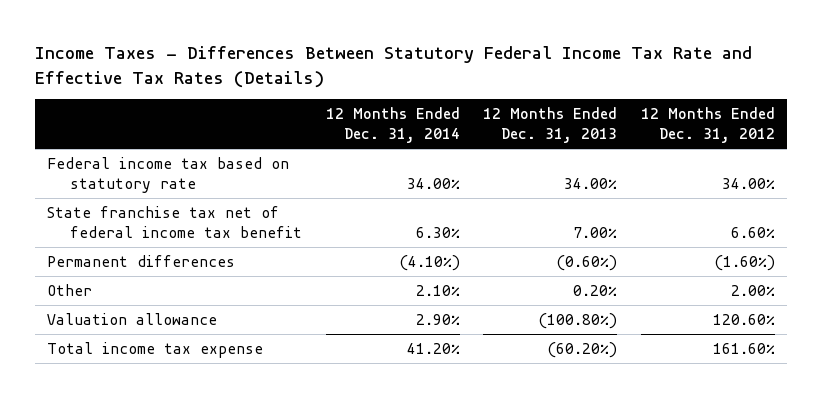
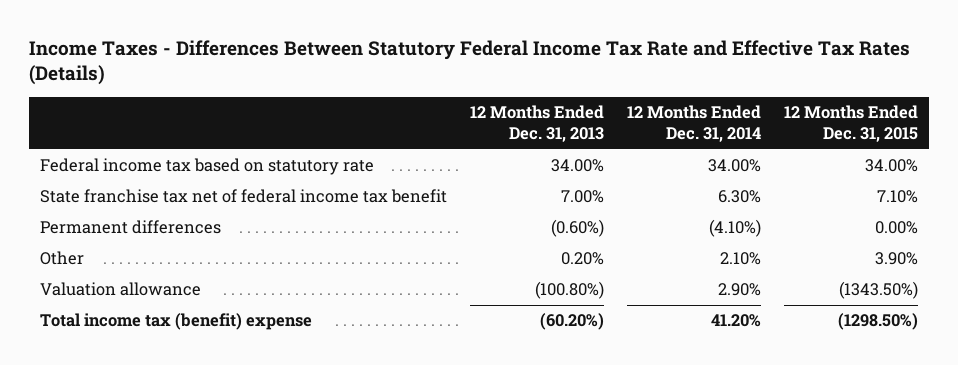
[640,107,775,143] 12 Months Ended Dec. 31, 2012 -> none
none -> [783,105,918,142] 12 Months Ended Dec. 31, 2015
[46,341,263,358] Total income tax expense -> [40,313,313,331] Total income tax (benefit) expense

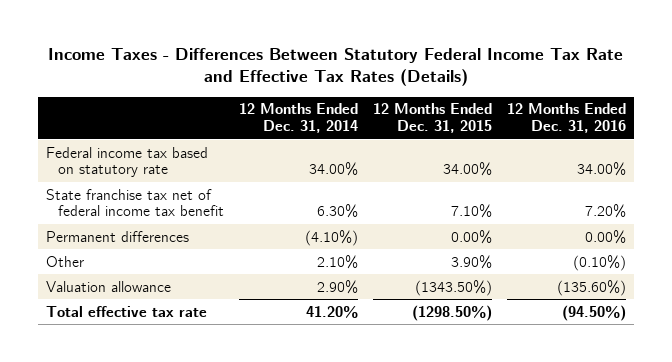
[470,105,605,142] 12 Months Ended Dec. 31, 2013 -> none
none -> [507,103,627,133] 12 Months Ended Dec. 31, 2016
[40,313,313,331] Total income tax (benefit) expense -> [45,305,207,317] Total effective tax rate

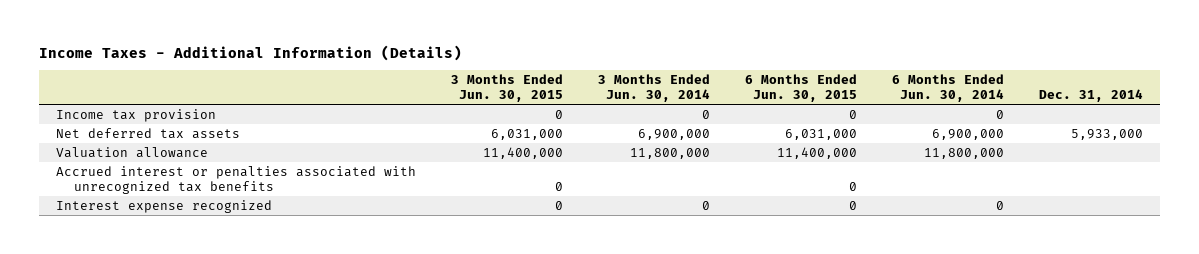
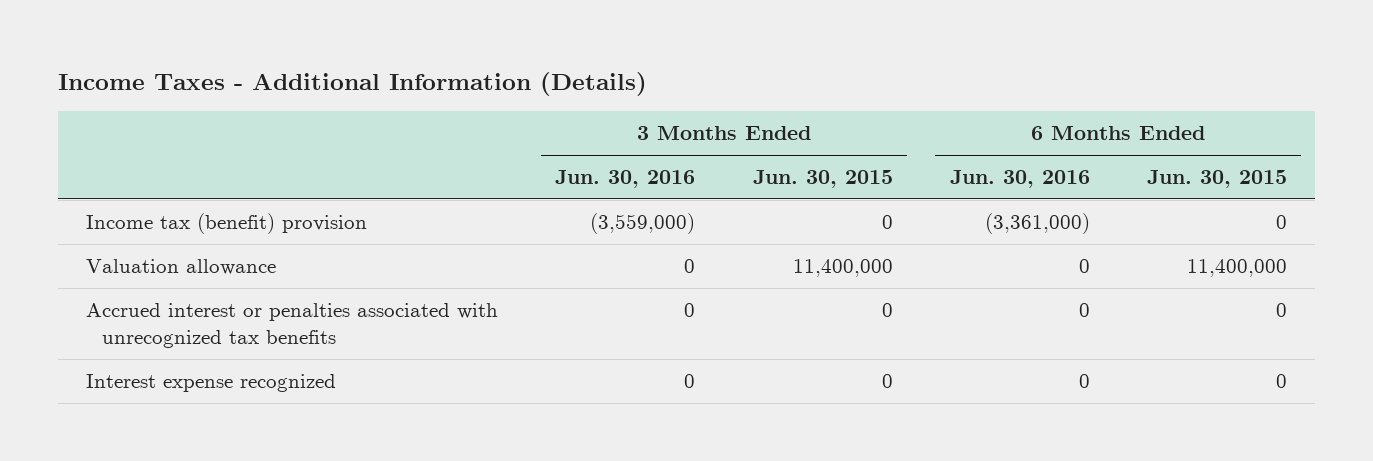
[598,73,711,103] 3 Months Ended Jun. 30, 2014 -> none
[891,73,1004,103] 6 Months Ended Jun. 30, 2014 -> none
[1038,89,1143,103] Dec. 31, 2014 -> none
none -> [555,170,696,189] Jun. 30, 2016
none -> [949,170,1090,189] Jun. 30, 2016
[56,127,241,139] Net deferred tax assets -> none
[56,108,217,122] Income tax provision -> [86,213,368,235] Income tax (benefit) provision

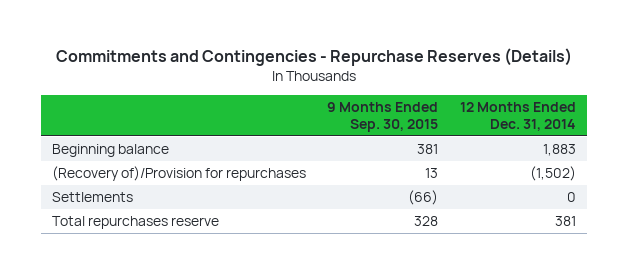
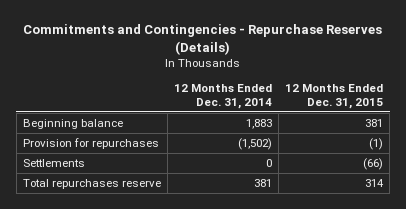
[327,102,439,132] 9 Months Ended Sep. 30, 2015 -> none
none -> [285,84,384,110] 12 Months Ended Dec. 31, 2015
[51,165,306,181] (Recovery of)/Provision for repurchases -> [23,137,160,149] Provision for repurchases

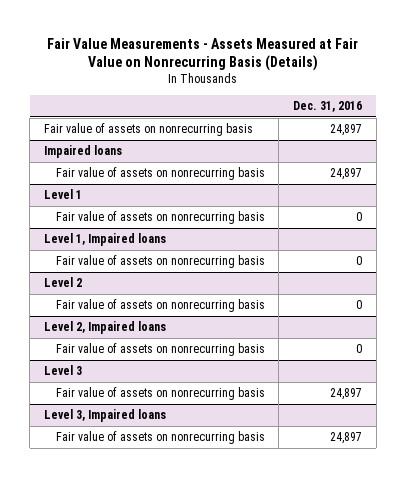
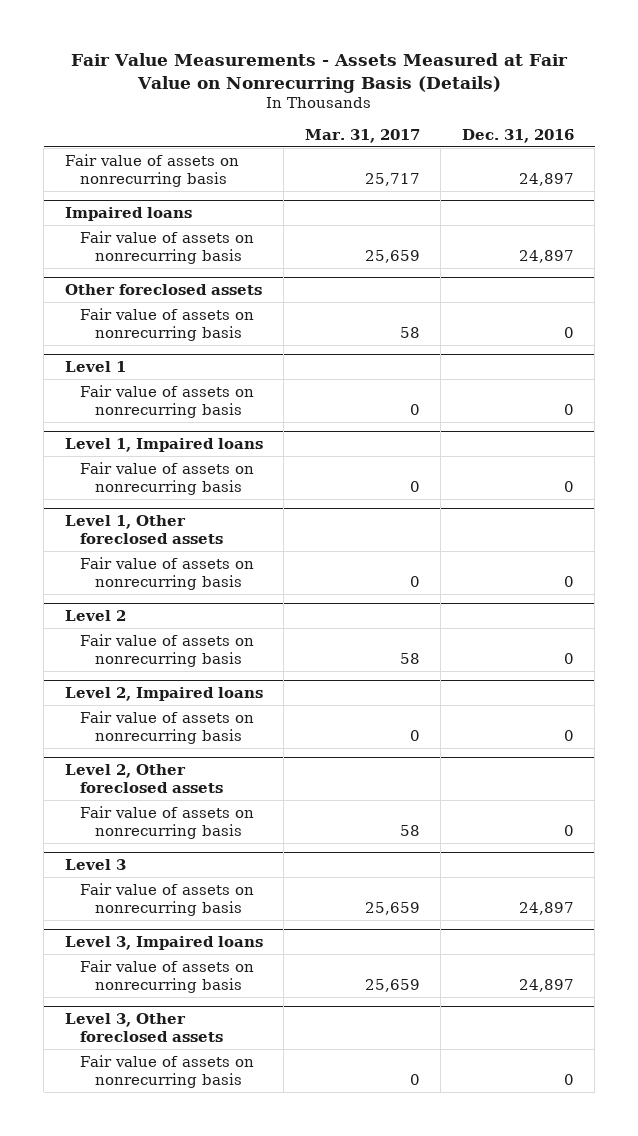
none -> [304,128,420,143] Mar. 31, 2017
none -> [64,283,262,295] Other foreclosed assets
none -> [79,307,254,341] Fair value of assets on nonrecurring basis
none -> [64,514,223,545] Level 1, Other foreclosed assets
none -> [79,556,254,590] Fair value of assets on nonrecurring basis
none -> [64,763,223,794] Level 2, Other foreclosed assets
none -> [79,805,254,839] Fair value of assets on nonrecurring basis
none -> [64,1012,223,1043] Level 3, Other foreclosed assets
none -> [79,1054,254,1088] Fair value of assets on nonrecurring basis

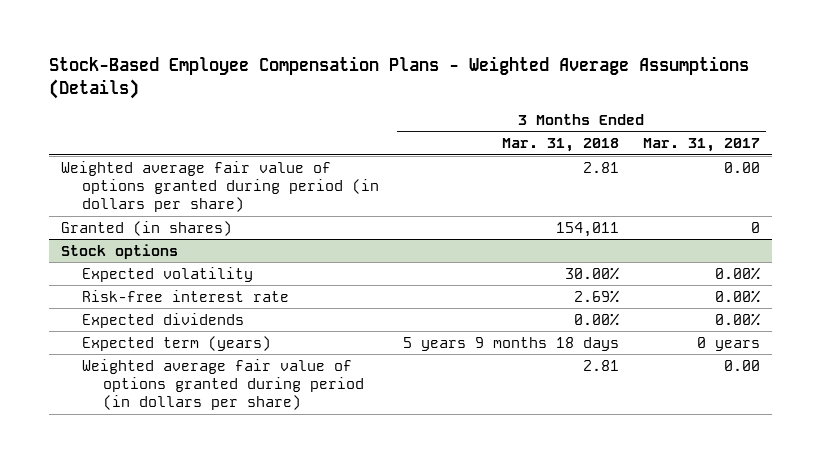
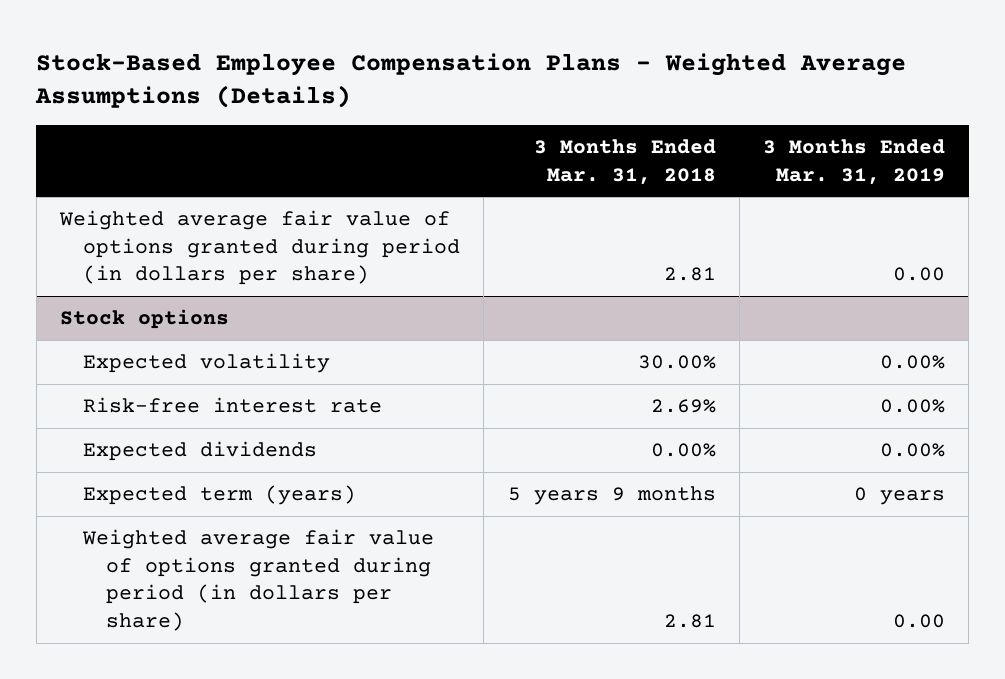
[642,138,760,153] Mar. 31, 2017 -> none
none -> [763,139,946,185] 3 Months Ended Mar. 31, 2019
[60,220,232,236] Granted (in shares) -> none
[402,336,619,351] 5 years 9 months 18 days -> [507,486,716,506] 5 years 9 months

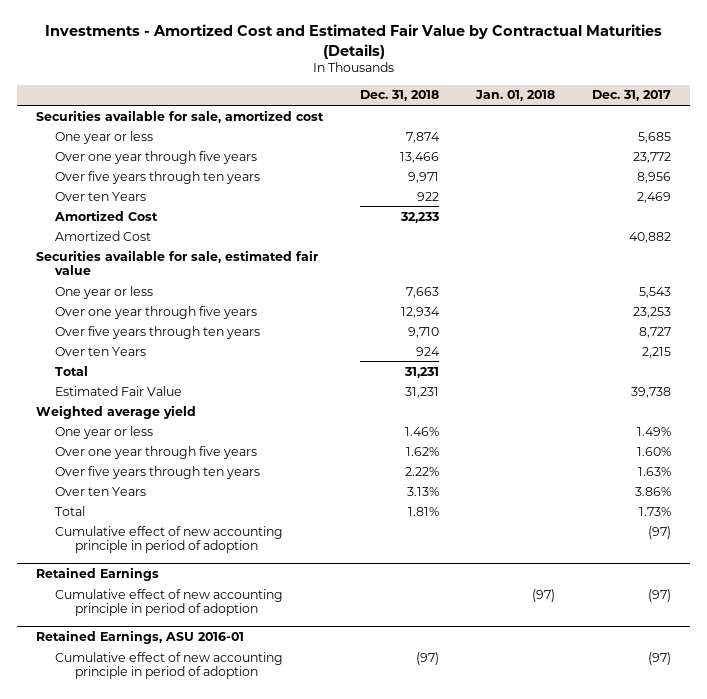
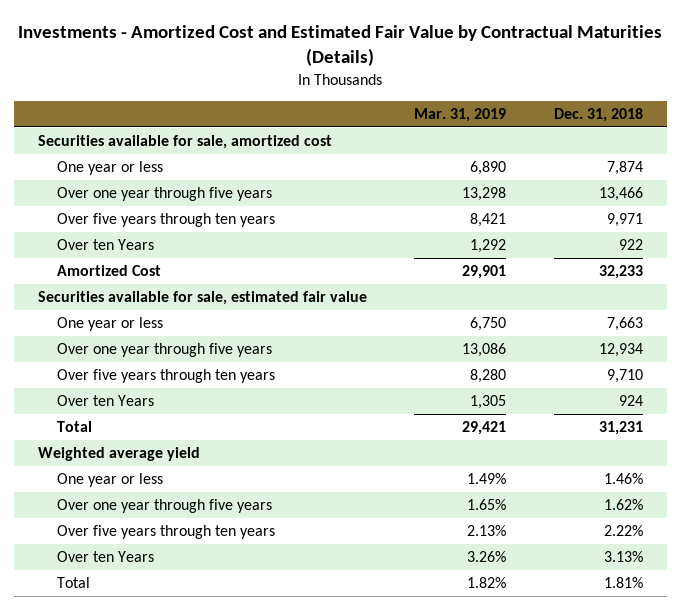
[475,90,556,102] Jan. 01, 2018 -> none
[592,90,672,102] Dec. 31, 2017 -> none
none -> [414,108,507,123] Mar. 31, 2019
[55,230,152,241] Amortized Cost -> none
[55,385,183,396] Estimated Fair Value -> none
[55,525,284,554] Cumulative effect of new accounting principle in period of adoption -> none
[35,566,159,581] Retained Earnings -> none
[55,588,284,617] Cumulative effect of new accounting principle in period of adoption -> none
[35,629,244,644] Retained Earnings, ASU 2016-01 -> none
[55,651,284,680] Cumulative effect of new accounting principle in period of adoption -> none

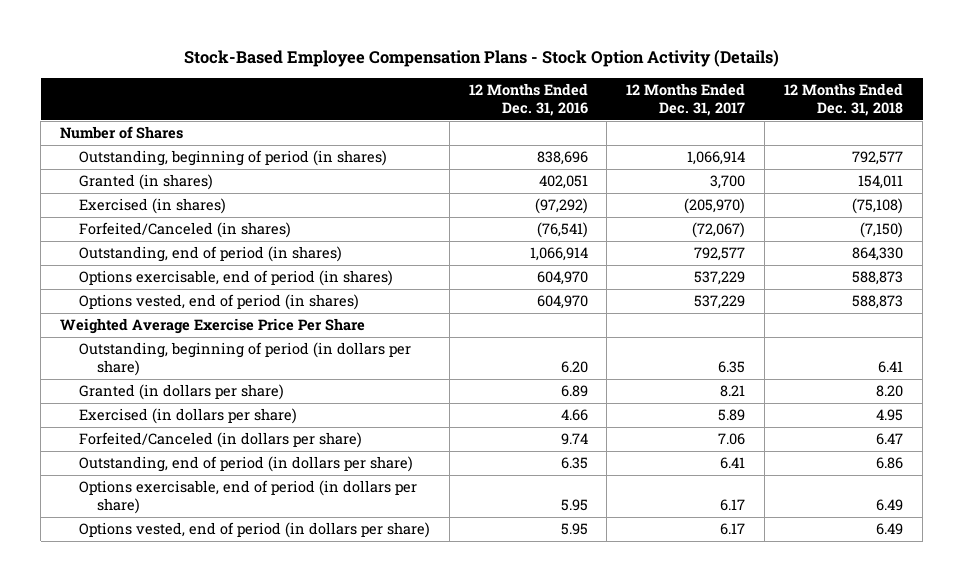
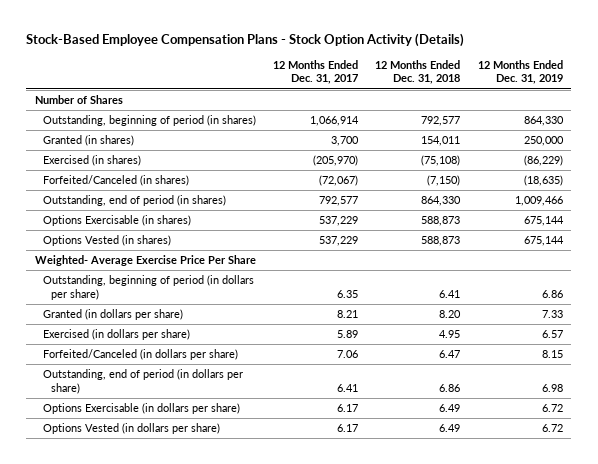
[468,83,588,116] 12 Months Ended Dec. 31, 2016 -> none
none -> [477,59,563,85] 12 Months Ended Dec. 31, 2019
[78,270,393,287] Options exercisable, end of period (in shares) -> [42,215,191,227] Options Exercisable (in shares)
[78,294,359,311] Options vested, end of period (in shares) -> [42,235,171,247] Options Vested (in shares)
[60,318,366,335] Weighted Average Exercise Price Per Share -> [34,255,256,267] Weighted- Average Exercise Price Per Share
[78,480,417,514] Options exercisable, end of period (in dollars per share) -> [42,403,240,415] Options Exercisable (in dollars per share)
[78,522,430,539] Options vested, end of period (in dollars per share) -> [42,423,220,435] Options Vested (in dollars per share)

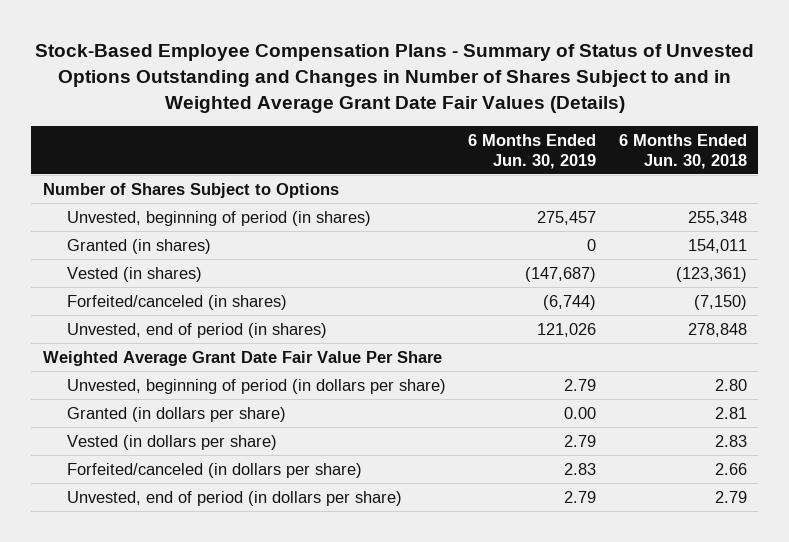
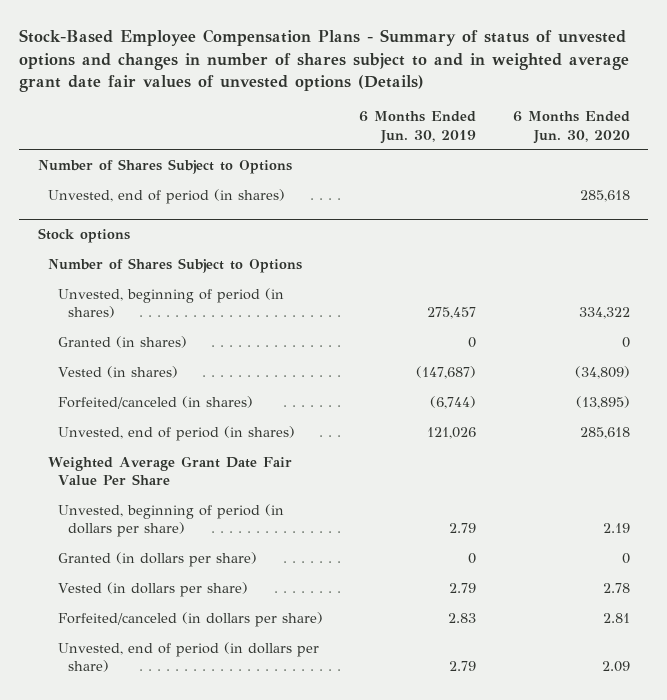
[34,44,754,114] Stock-Based Employee Compensation Plans - Summary of Status of Unvested Options Outstanding and Changes in Number of Shares Subject to and in Weighted Average Grant Date Fair Values (Details) -> [19,28,630,93] Stock-Based Employee Compensation Plans - Summary of status of unvested options and changes in number of shares subject to and in weighted average grant date fair values of unvested options (Details)
[618,133,747,169] 6 Months Ended Jun. 30, 2018 -> none
none -> [512,111,630,144] 6 Months Ended Jun. 30, 2020
none -> [47,188,285,204] Unvested, end of period (in shares)
none -> [37,227,130,243] Stock options
none -> [47,257,302,273] Number of Shares Subject to Options
[564,406,597,419] 0.00 -> [468,552,477,564] 0

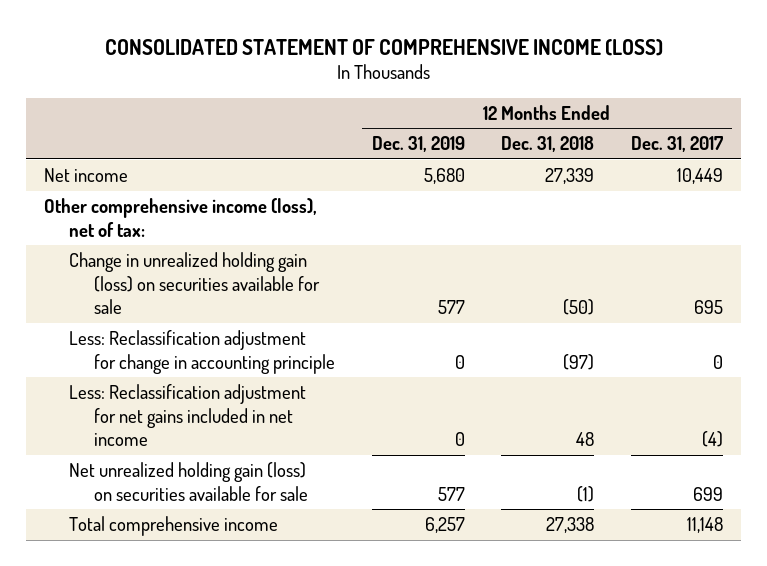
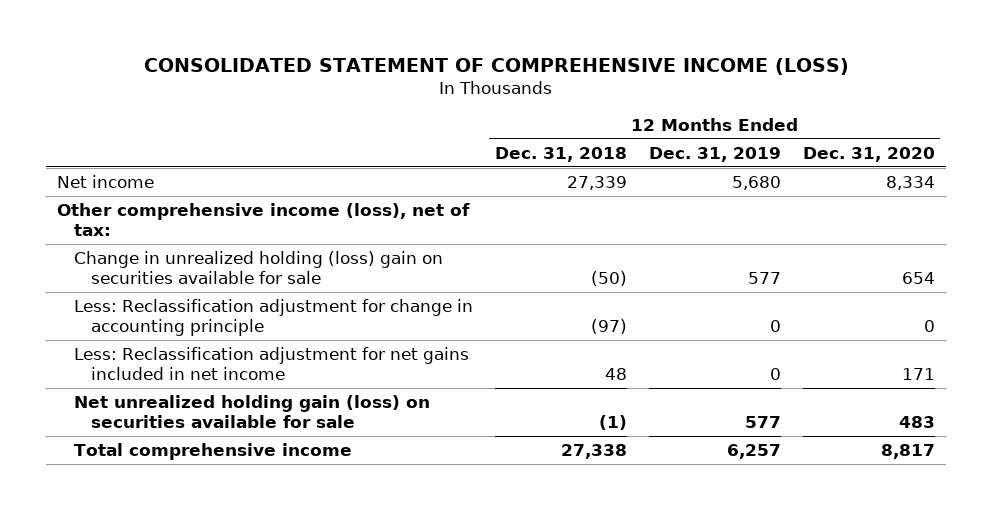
[630,136,723,153] Dec. 31, 2017 -> none
none -> [802,146,935,162] Dec. 31, 2020
[69,251,320,315] Change in unrealized holding gain (loss) on securities available for sale -> [73,250,443,284] Change in unrealized holding (loss) gain on securities available for sale

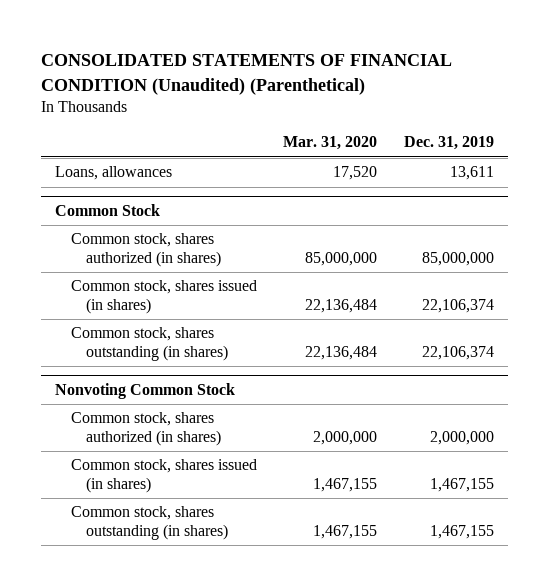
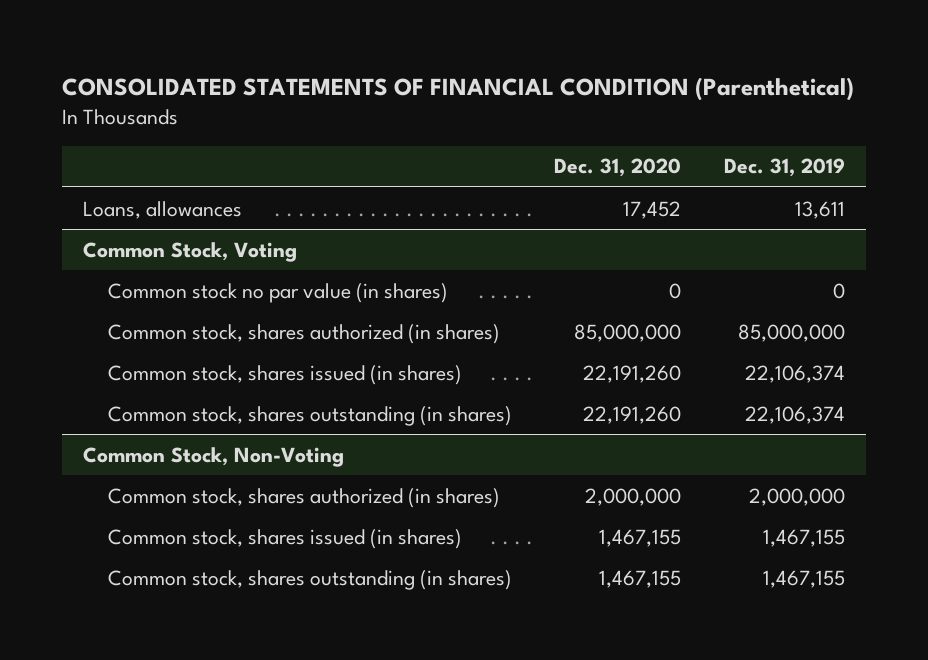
[41,54,453,95] CONSOLIDATED STATEMENTS OF FINANCIAL CONDITION (Unaudited) (Parenthetical) -> [62,77,855,102] CONSOLIDATED STATEMENTS OF FINANCIAL CONDITION (Parenthetical)
[283,136,378,151] Mar. 31, 2020 -> none
none -> [554,158,682,178] Dec. 31, 2020
[54,203,160,216] Common Stock -> [83,241,298,262] Common Stock, Voting
none -> [107,282,448,303] Common stock no par value (in shares)
[54,382,235,399] Nonvoting Common Stock -> [83,446,345,467] Common Stock, Non-Voting

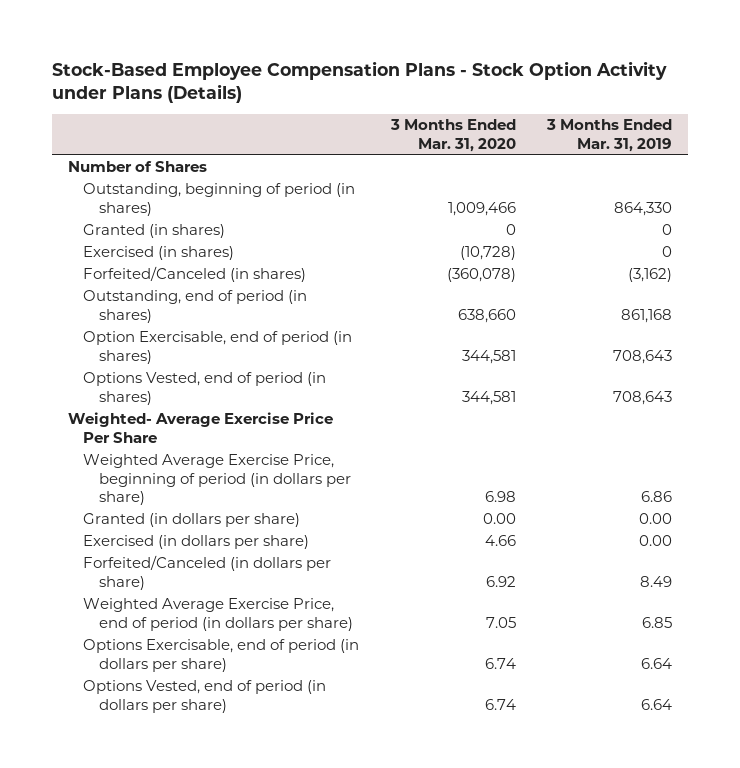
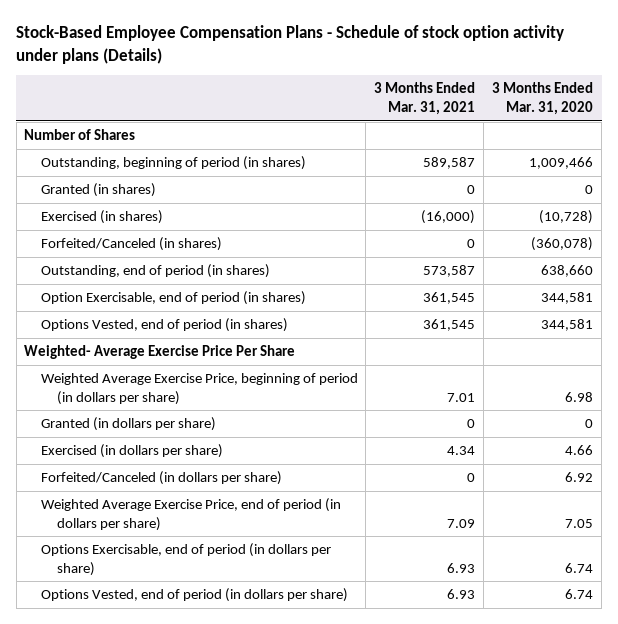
[52,60,668,103] Stock-Based Employee Compensation Plans - Stock Option Activity under Plans (Details) -> [16,25,565,64] Stock-Based Employee Compensation Plans - Schedule of stock option activity under plans (Details)
[546,119,673,152] 3 Months Ended Mar. 31, 2019 -> none
none -> [374,82,476,115] 3 Months Ended Mar. 31, 2021
[482,513,516,525] 0.00 -> [585,419,594,429] 0

